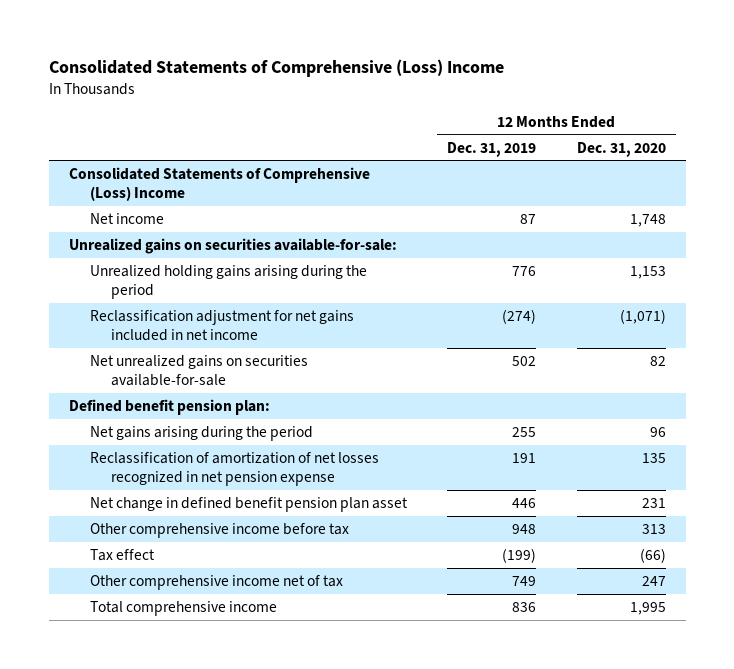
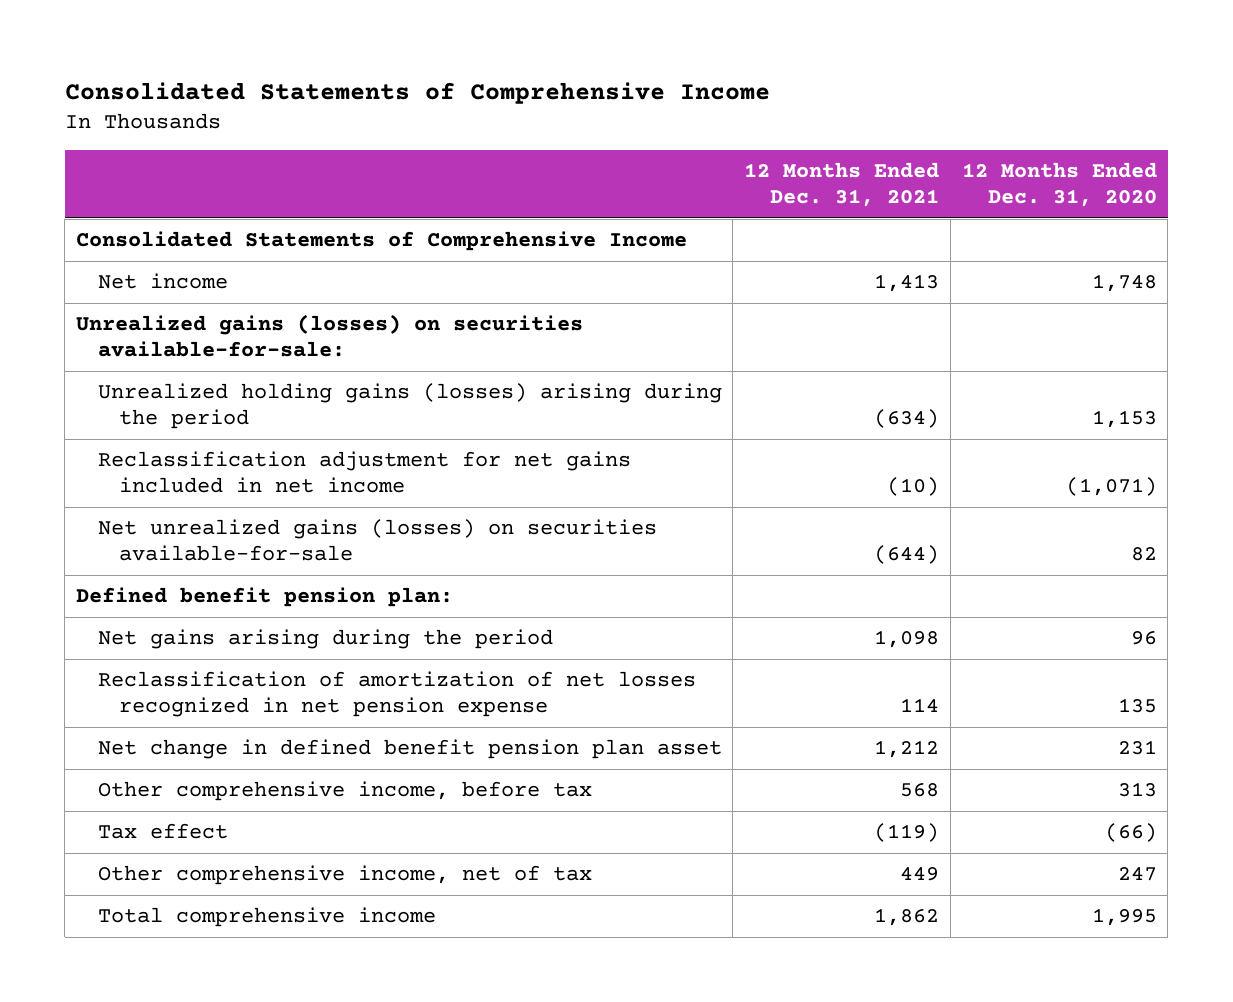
[48,58,504,77] Consolidated Statements of Comprehensive (Loss) Income -> [64,81,770,104] Consolidated Statements of Comprehensive Income
[447,141,537,157] Dec. 31, 2019 -> none
none -> [744,162,940,207] 12 Months Ended Dec. 31, 2021
[68,166,370,202] Consolidated Statements of Comprehensive (Loss) Income -> [75,231,687,252] Consolidated Statements of Comprehensive Income
[68,237,397,254] Unrealized gains on securities available-for-sale: -> [75,314,583,357] Unrealized gains (losses) on securities available-for-sale:
[90,264,368,300] Unrealized holding gains arising during the period -> [97,383,722,429] Unrealized holding gains (losses) arising during the period
[90,354,309,387] Net unrealized gains on securities available-for-sale -> [97,519,657,561] Net unrealized gains (losses) on securities available-for-sale
[90,522,350,538] Other comprehensive income before tax -> [97,781,592,802] Other comprehensive income, before tax
[90,574,344,590] Other comprehensive income net of tax -> [97,865,592,886] Other comprehensive income, net of tax

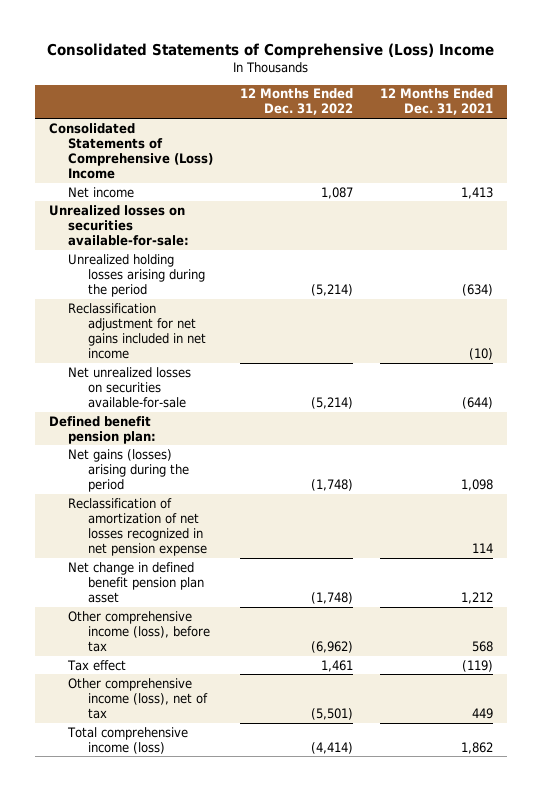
[64,81,770,104] Consolidated Statements of Comprehensive Income -> [46,42,494,59] Consolidated Statements of Comprehensive (Loss) Income
[961,162,1157,207] 12 Months Ended Dec. 31, 2020 -> none
none -> [240,88,354,116] 12 Months Ended Dec. 31, 2022
[75,231,687,252] Consolidated Statements of Comprehensive Income -> [48,122,214,180] Consolidated Statements of Comprehensive (Loss) Income
[75,314,583,357] Unrealized gains (losses) on securities available-for-sale: -> [48,204,190,246] Unrealized losses on securities available-for-sale:
[97,383,722,429] Unrealized holding gains (losses) arising during the period -> [68,253,205,297] Unrealized holding losses arising during the period
[97,519,657,561] Net unrealized gains (losses) on securities available-for-sale -> [68,366,192,408] Net unrealized losses on securities available-for-sale
[97,629,553,650] Net gains arising during the period -> [68,448,189,492] Net gains (losses) arising during the period
[97,781,592,802] Other comprehensive income, before tax -> [68,610,210,652] Other comprehensive income (loss), before tax
[97,865,592,886] Other comprehensive income, net of tax -> [68,677,208,719] Other comprehensive income (loss), net of tax
[97,907,436,928] Total comprehensive income -> [67,726,189,754] Total comprehensive income (loss)

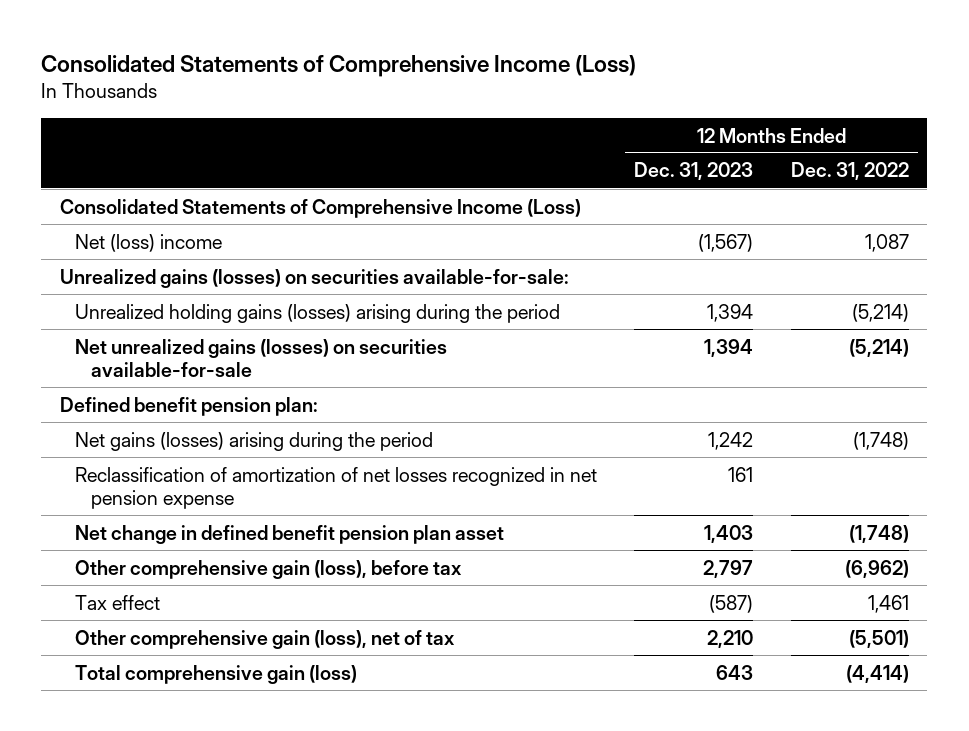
[46,42,494,59] Consolidated Statements of Comprehensive (Loss) Income -> [41,54,637,77] Consolidated Statements of Comprehensive Income (Loss)
[380,88,494,116] 12 Months Ended Dec. 31, 2021 -> none
none -> [634,162,754,181] Dec. 31, 2023
[68,302,206,360] Reclassification adjustment for net gains included in net income -> none
[48,122,214,180] Consolidated Statements of Comprehensive (Loss) Income -> [59,198,581,218] Consolidated Statements of Comprehensive Income (Loss)
[68,186,135,198] Net income -> [75,233,223,252] Net (loss) income
[48,204,190,246] Unrealized losses on securities available-for-sale: -> [59,268,569,288] Unrealized gains (losses) on securities available-for-sale:
[68,253,205,297] Unrealized holding losses arising during the period -> [75,303,561,323] Unrealized holding gains (losses) arising during the period
[68,366,192,408] Net unrealized losses on securities available-for-sale -> [75,338,448,378] Net unrealized gains (losses) on securities available-for-sale
[68,610,210,652] Other comprehensive income (loss), before tax -> [75,559,463,579] Other comprehensive gain (loss), before tax
[68,677,208,719] Other comprehensive income (loss), net of tax -> [75,629,456,649] Other comprehensive gain (loss), net of tax
[67,726,189,754] Total comprehensive income (loss) -> [75,664,358,684] Total comprehensive gain (loss)

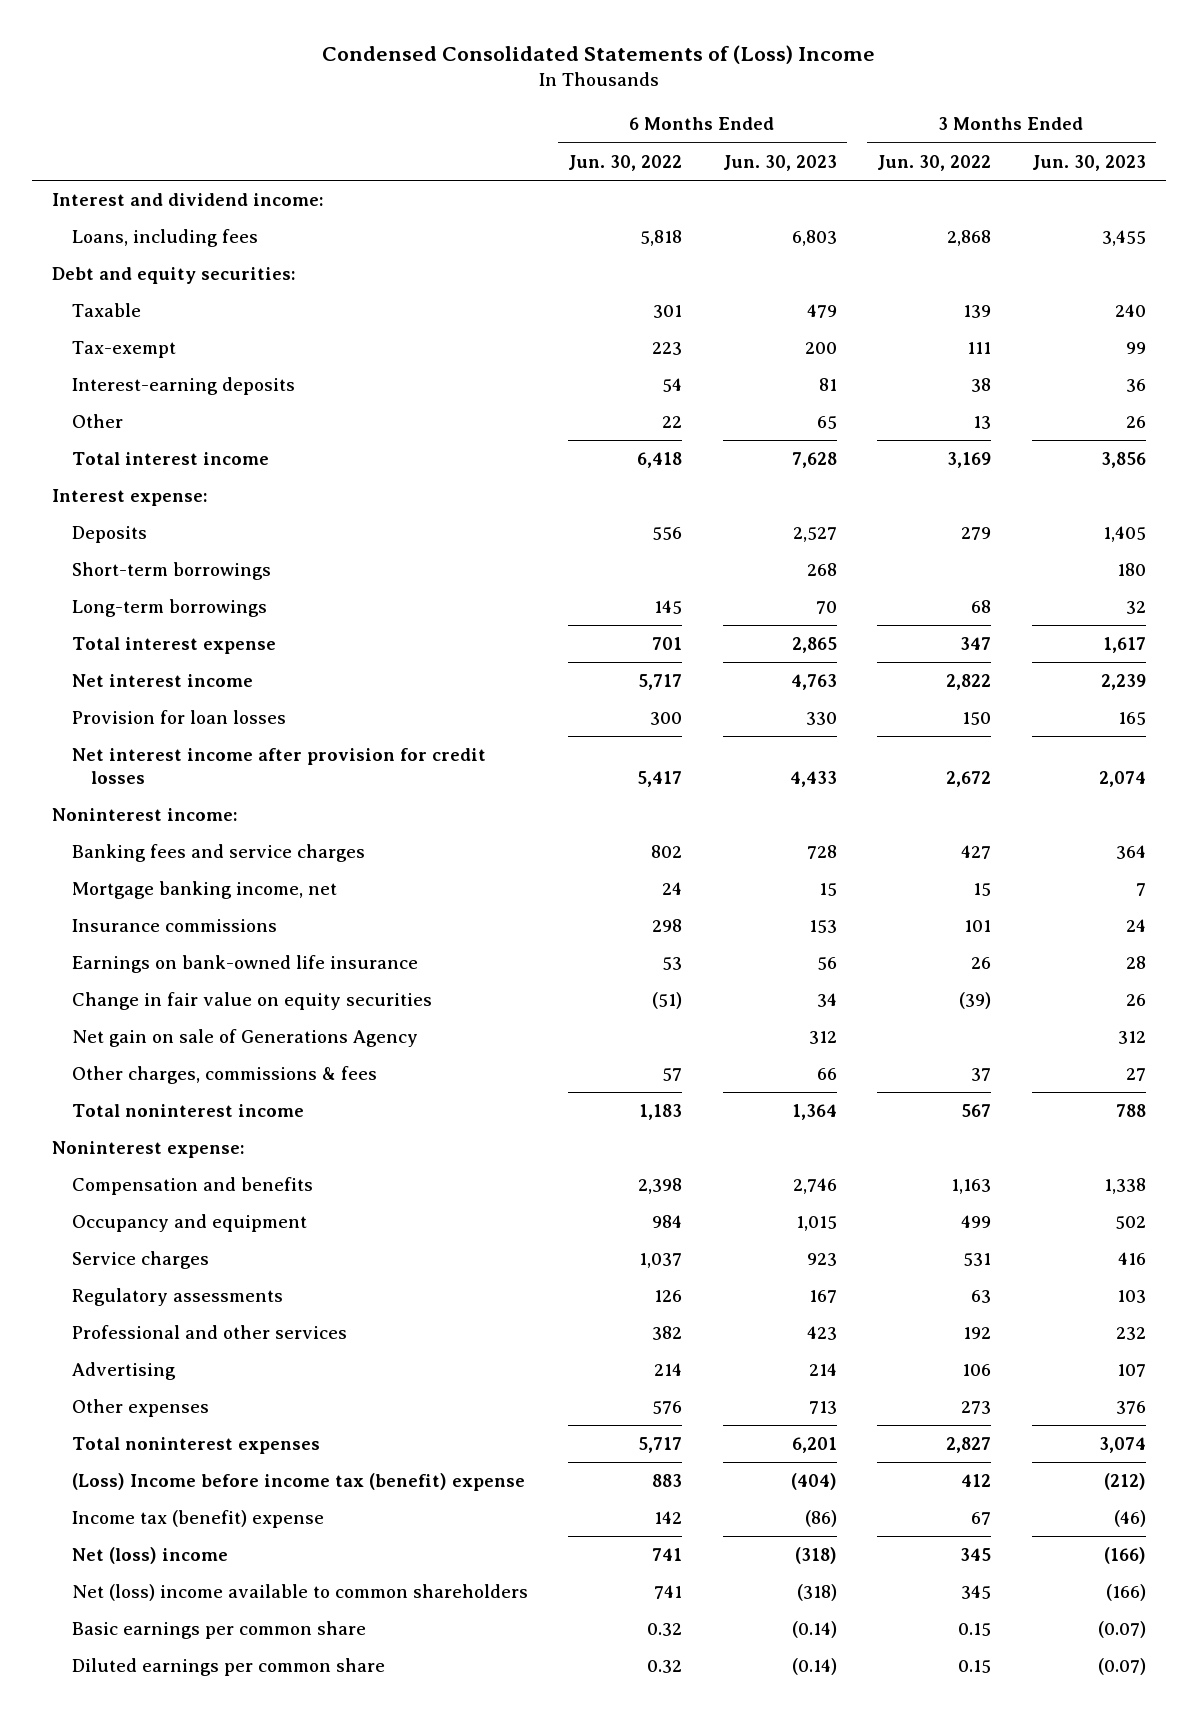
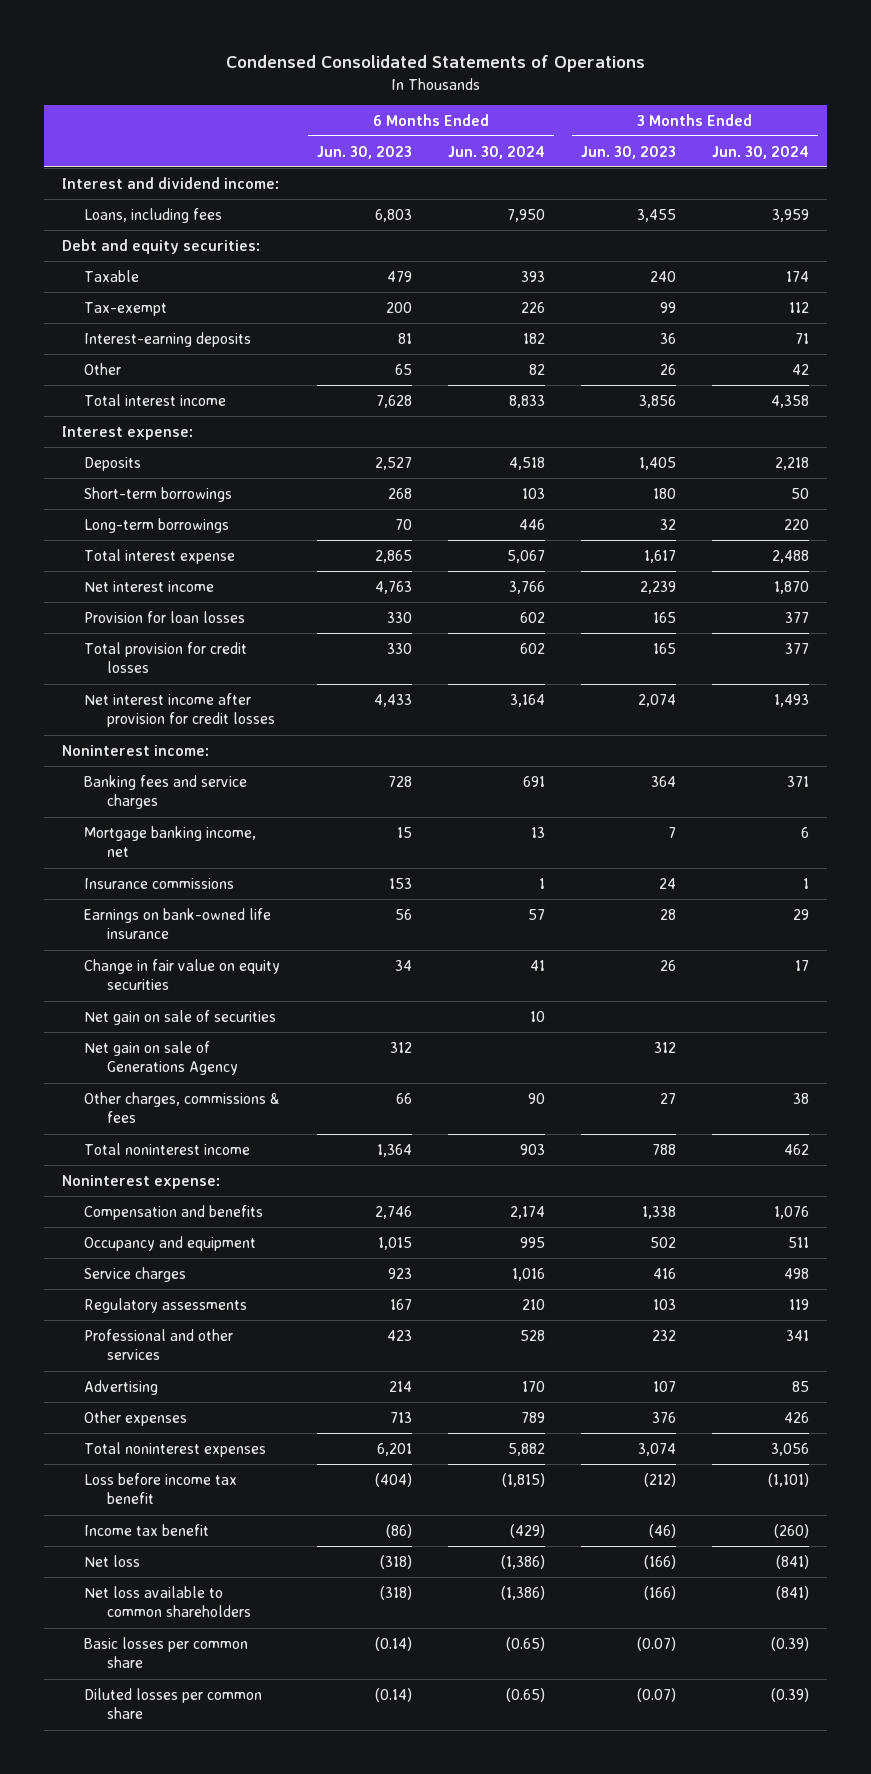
[321,45,875,65] Condensed Consolidated Statements of (Loss) Income -> [225,55,645,73] Condensed Consolidated Statements of Operations
[568,154,683,171] Jun. 30, 2022 -> none
[877,154,992,171] Jun. 30, 2022 -> none
none -> [447,145,545,159] Jun. 30, 2024
none -> [711,145,809,159] Jun. 30, 2024
none -> [84,641,248,674] Total provision for credit losses
none -> [84,1009,277,1025] Net gain on sale of securities
[71,1473,525,1492] (Loss) Income before income tax (benefit) expense -> [84,1472,238,1505] Loss before income tax benefit
[71,1510,324,1529] Income tax (benefit) expense -> [84,1523,210,1536] Income tax benefit
[71,1547,228,1565] Net (loss) income -> [84,1554,141,1567] Net loss
[71,1584,528,1602] Net (loss) income available to common shareholders -> [84,1585,251,1618] Net loss available to common shareholders
[71,1621,366,1640] Basic earnings per common share -> [84,1636,249,1669] Basic losses per common share
[71,1658,385,1677] Diluted earnings per common share -> [84,1687,263,1720] Diluted losses per common share

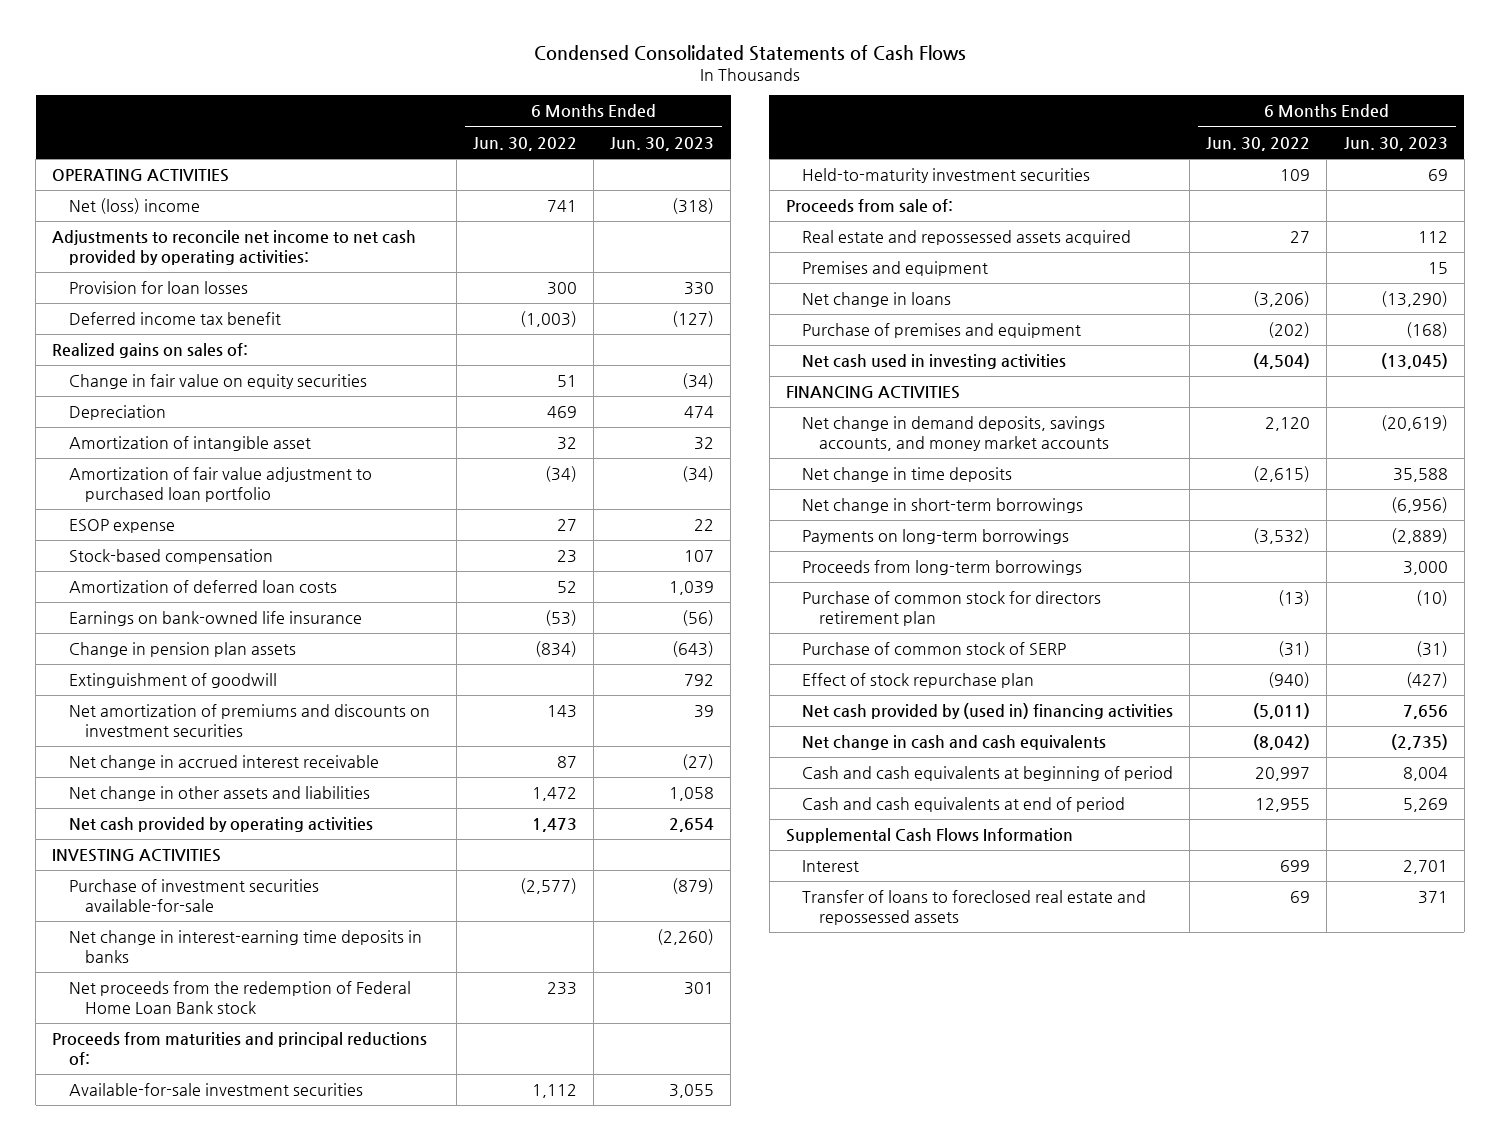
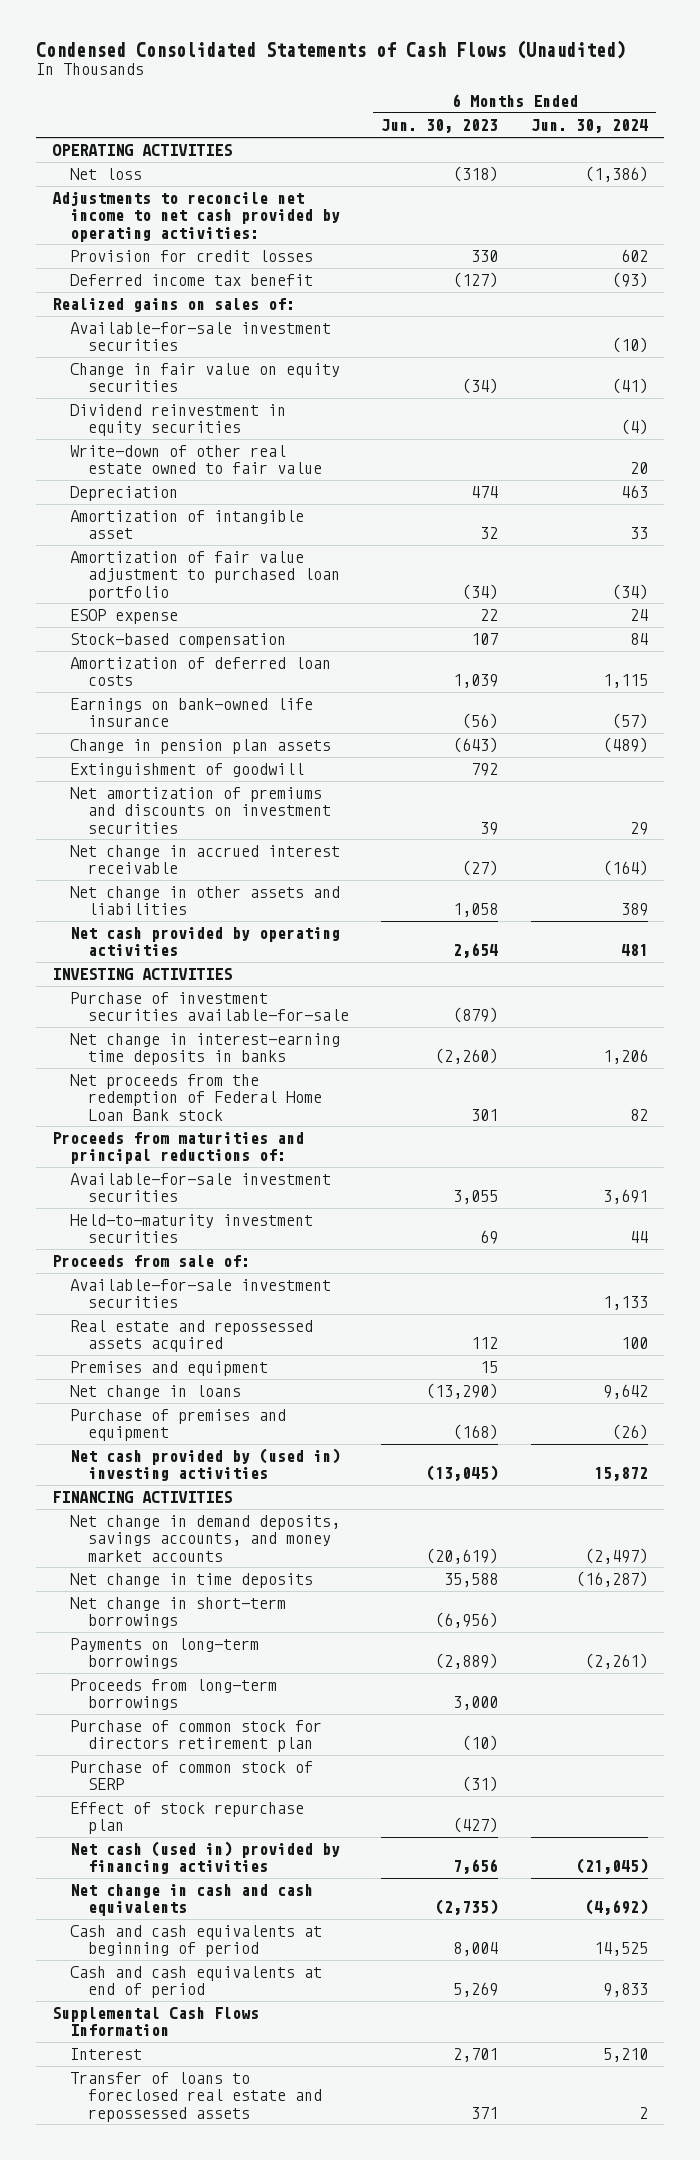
[533,45,966,62] Condensed Consolidated Statements of Cash Flows -> [35,39,626,59] Condensed Consolidated Statements of Cash Flows (Unaudited)
[472,136,577,151] Jun. 30, 2022 -> none
none -> [530,119,648,134] Jun. 30, 2024
[68,198,200,215] Net (loss) income -> [69,168,142,181] Net loss
[68,281,248,295] Provision for loan losses -> [69,250,313,263] Provision for credit losses
none -> [69,322,331,352] Available-for-sale investment securities
none -> [69,404,286,437] Dividend reinvestment in equity securities
none -> [69,445,322,475] Write-down of other real estate owned to fair value
none -> [69,1279,331,1309] Available-for-sale investment securities
[802,354,1067,370] Net cash used in investing activities -> [69,1448,340,1482] Net cash provided by (used in) investing activities
[802,703,1174,720] Net cash provided by (used in) financing activities -> [69,1841,340,1875] Net cash (used in) provided by financing activities

